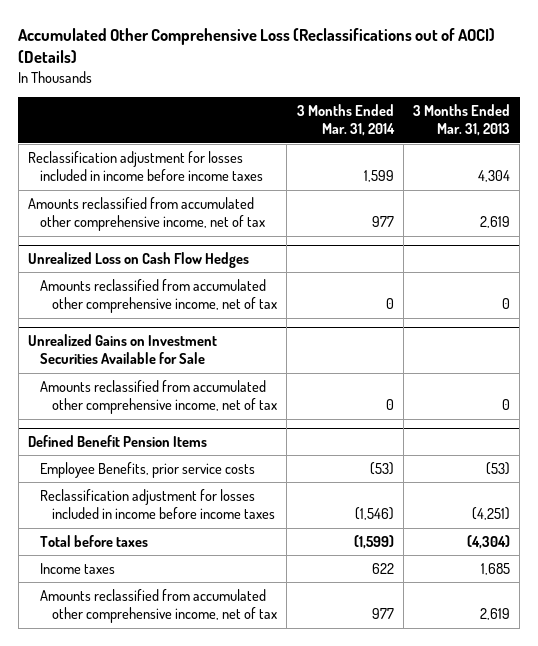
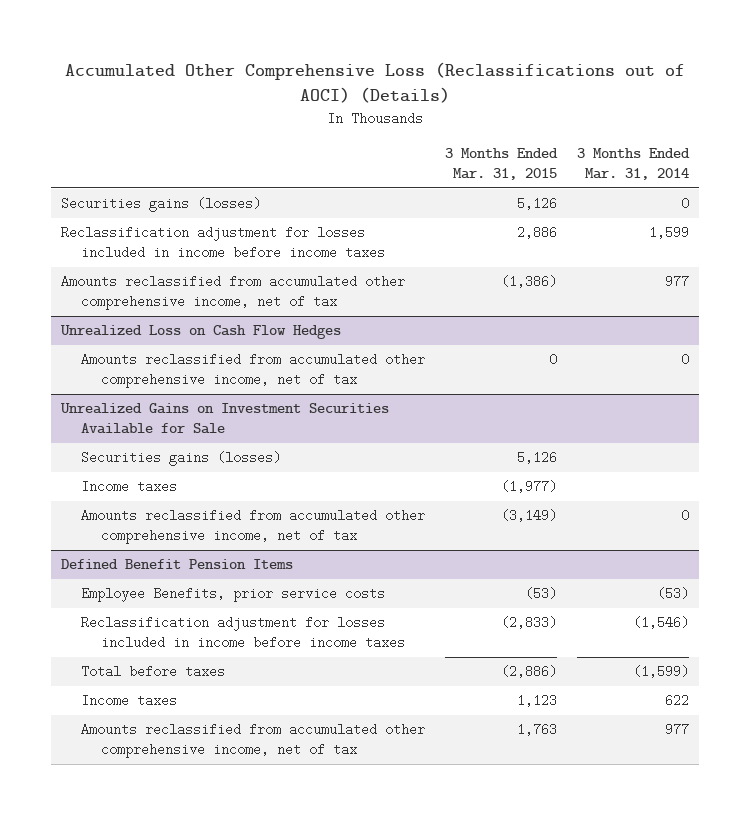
[412,104,510,137] 3 Months Ended Mar. 31, 2013 -> none
none -> [444,148,558,180] 3 Months Ended Mar. 31, 2015
none -> [60,197,261,213] Securities gains (losses)
none -> [81,451,282,467] Securities gains (losses)
none -> [81,480,178,494] Income taxes

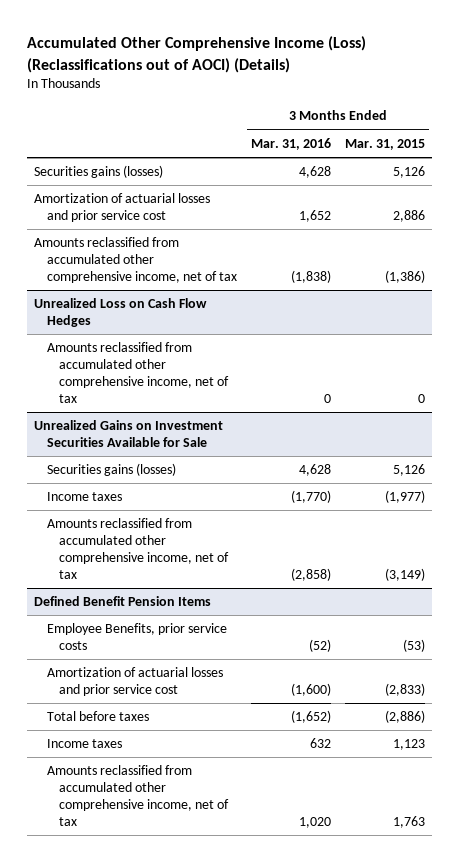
[64,61,685,103] Accumulated Other Comprehensive Loss (Reclassifications out of AOCI) (Details) -> [26,36,366,73] Accumulated Other Comprehensive Income (Loss) (Reclassifications out of AOCI) (Details)
[576,148,690,180] 3 Months Ended Mar. 31, 2014 -> none
none -> [250,137,331,150] Mar. 31, 2016
[60,226,386,260] Reclassification adjustment for losses included in income before income taxes -> [34,193,211,222] Amortization of actuarial losses and prior service cost
[81,616,406,650] Reclassification adjustment for losses included in income before income taxes -> [46,667,223,696] Amortization of actuarial losses and prior service cost

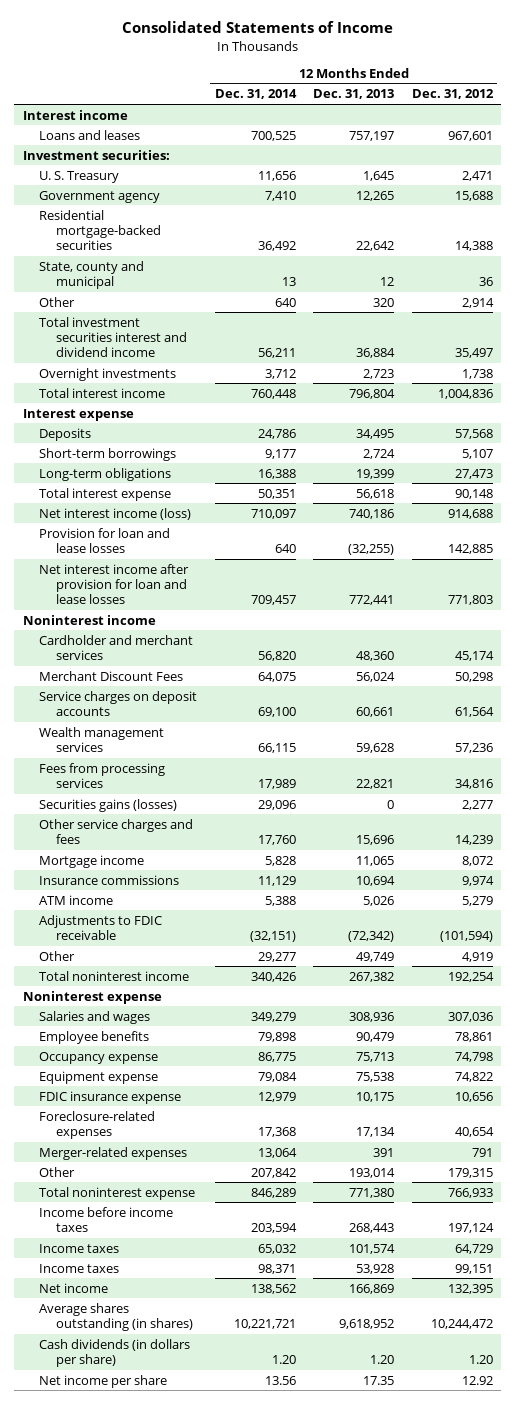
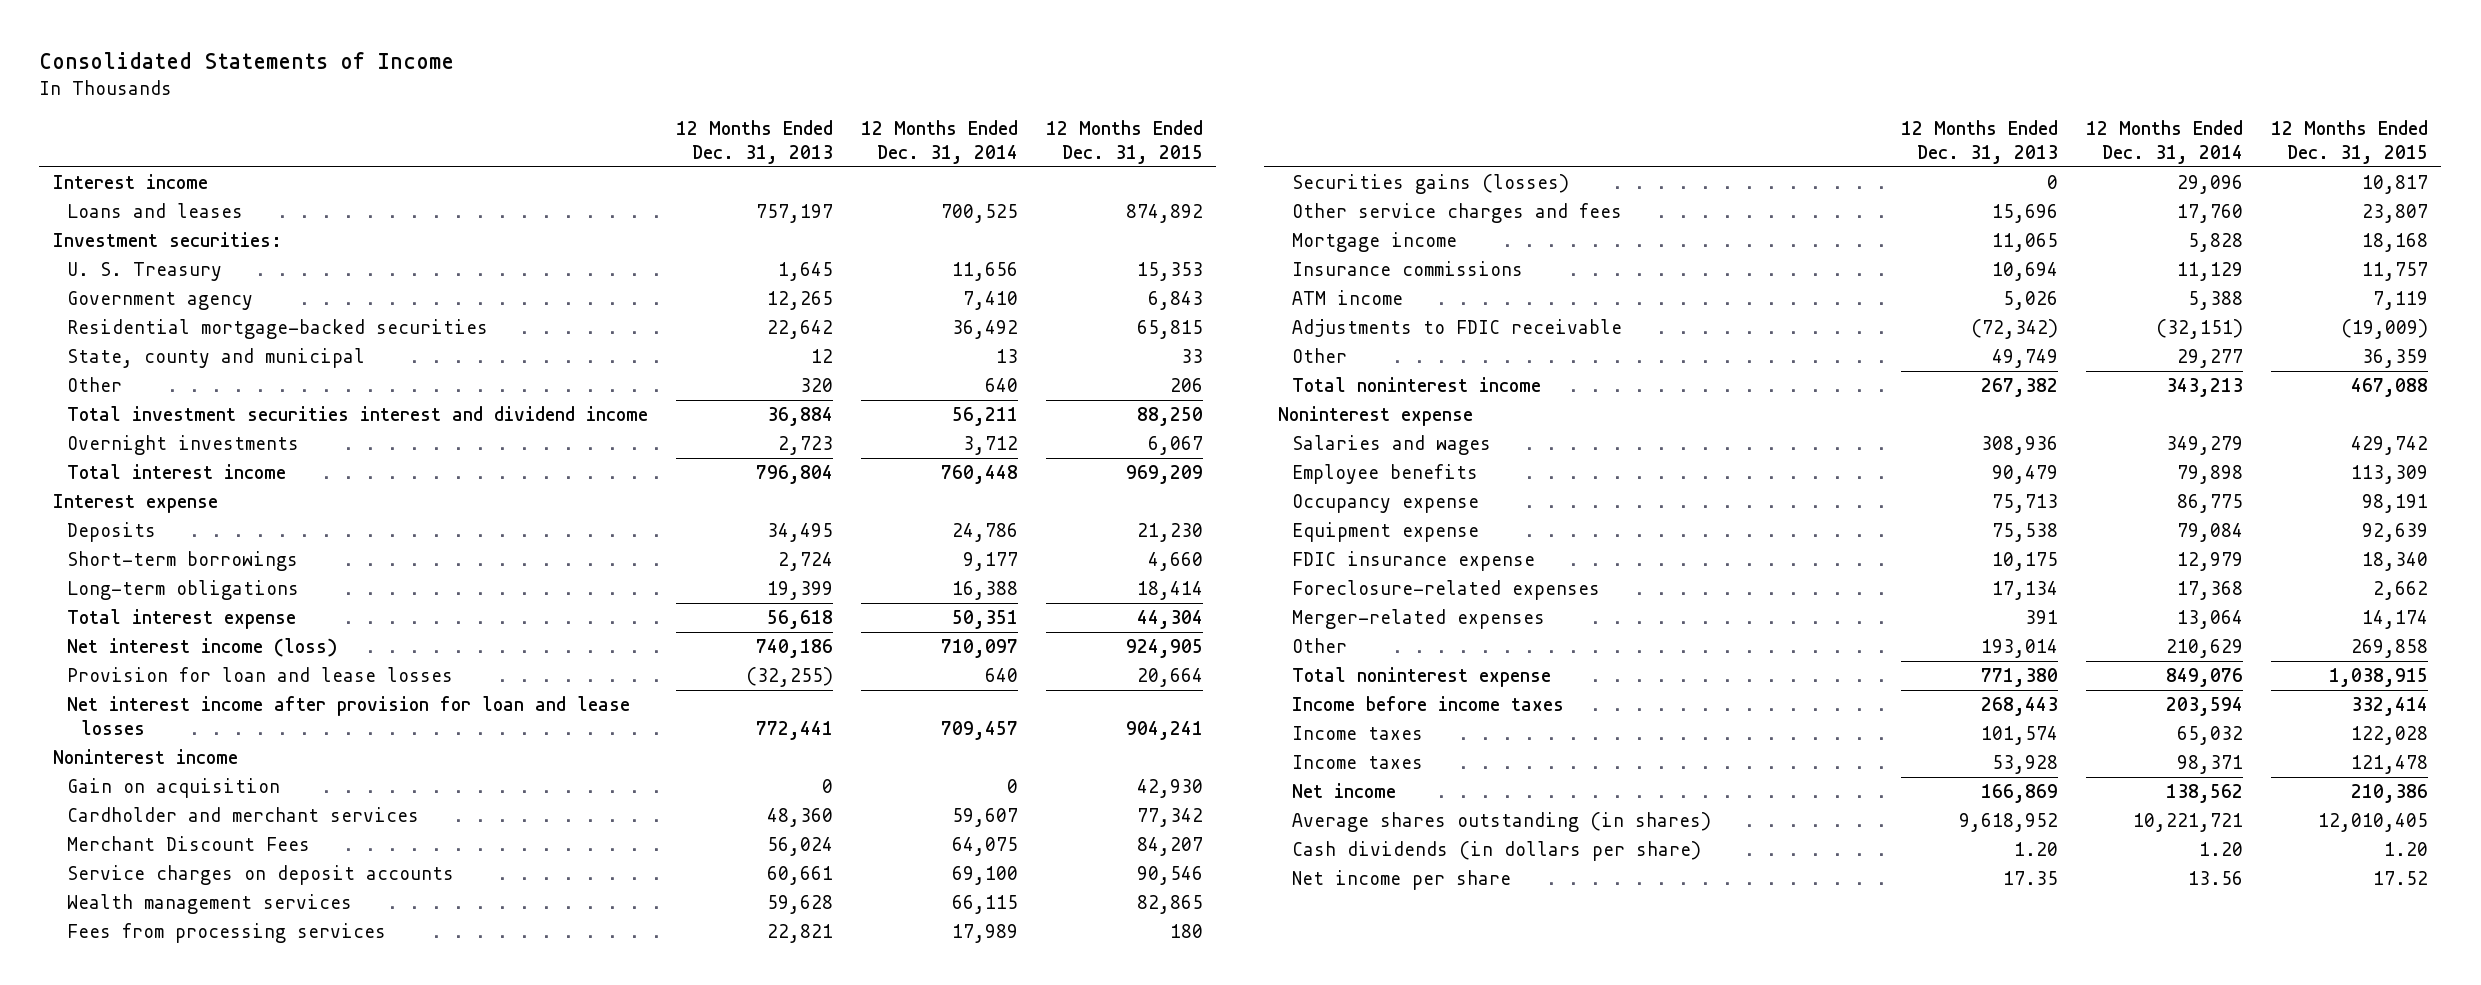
[411,89,494,100] Dec. 31, 2012 -> none
none -> [1045,120,1203,164] 12 Months Ended Dec. 31, 2015
none -> [67,778,281,799] Gain on acquisition
[257,650,296,661] 56,820 -> [951,808,1018,828] 59,607
[250,971,296,982] 340,426 -> [2165,378,2243,398] 343,213
[250,1167,296,1178] 207,842 -> [2165,639,2243,659] 210,629
[250,1187,296,1198] 846,289 -> [2165,668,2243,688] 849,076

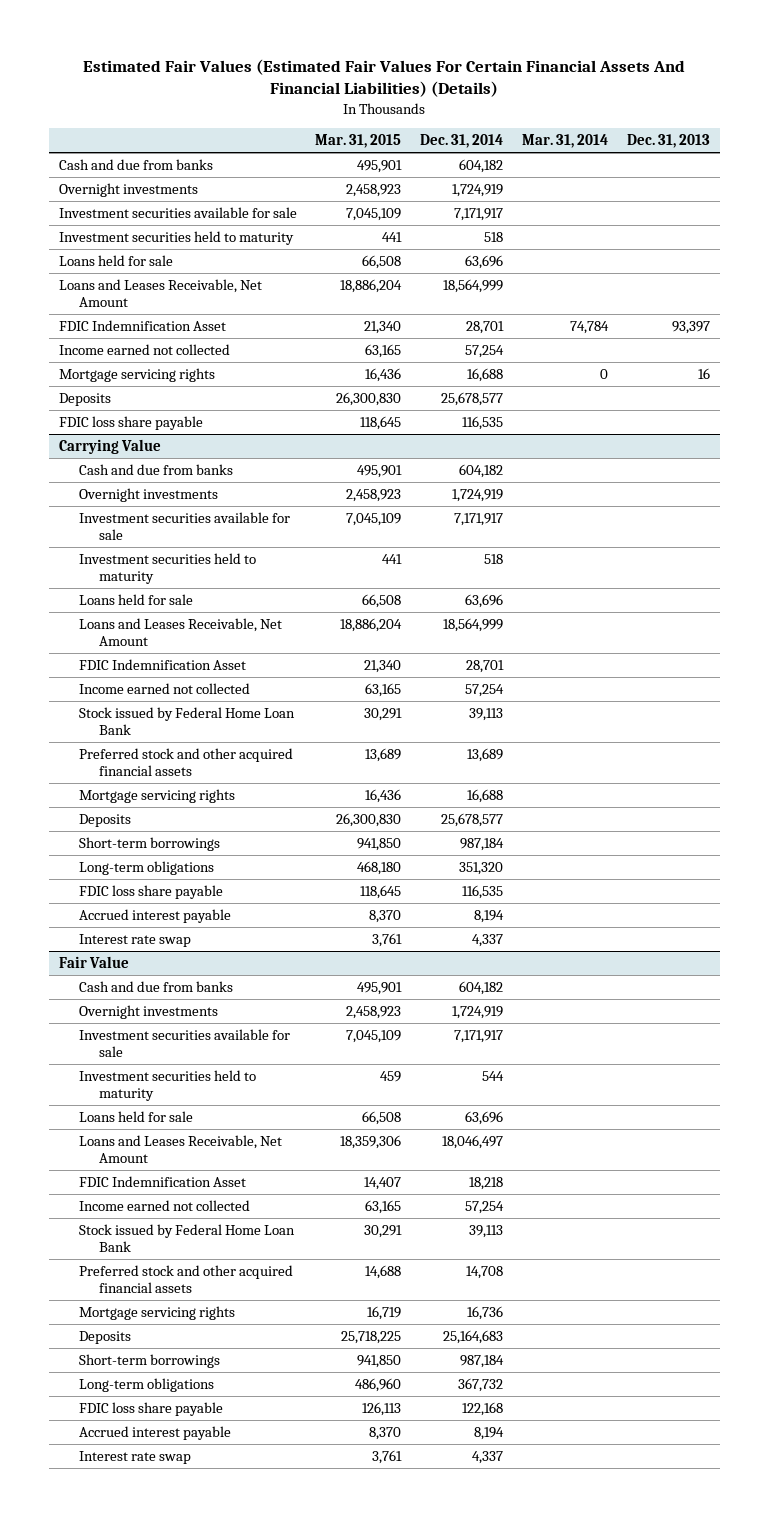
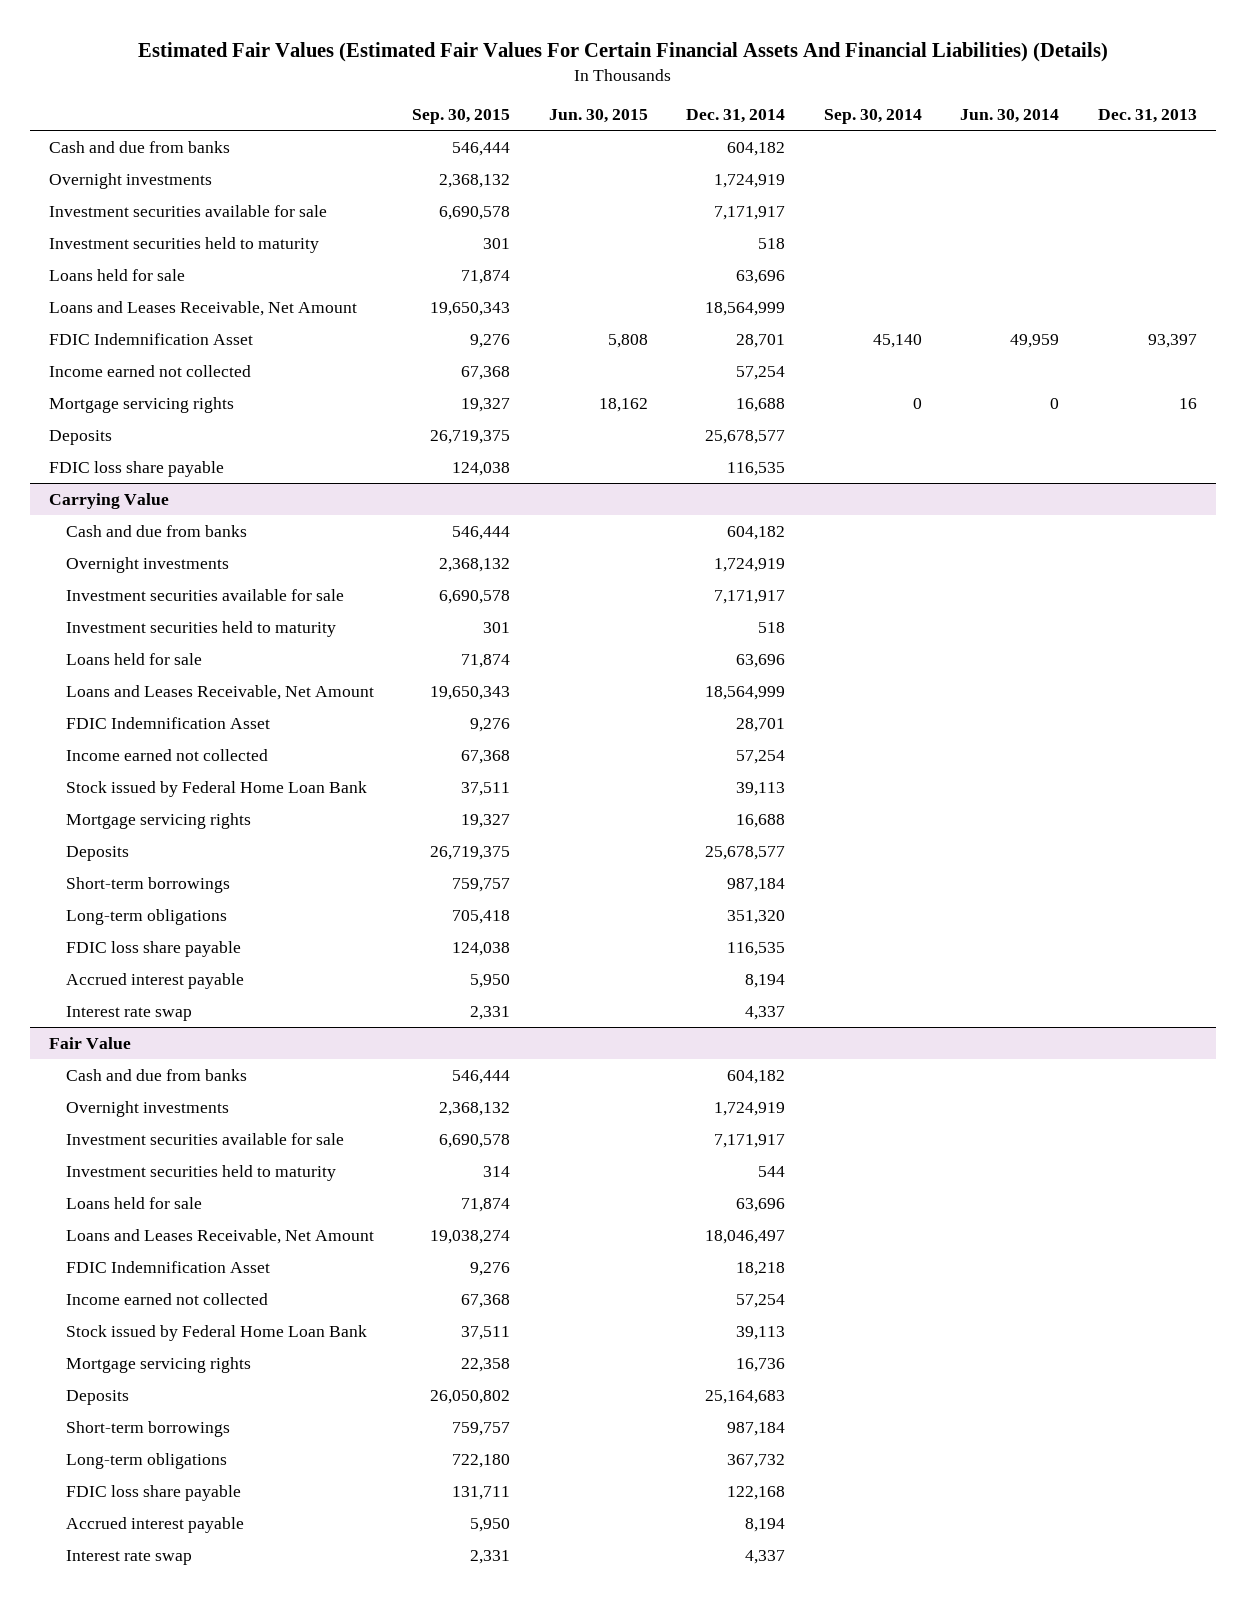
[315,134,402,149] Mar. 31, 2015 -> none
[522,134,609,149] Mar. 31, 2014 -> none
none -> [412,109,511,125] Sep. 30, 2015
none -> [548,109,648,124] Jun. 30, 2015
none -> [823,109,922,125] Sep. 30, 2014
none -> [960,109,1060,124] Jun. 30, 2014
[78,747,293,777] Preferred stock and other acquired financial assets -> none
[78,1264,293,1294] Preferred stock and other acquired financial assets -> none

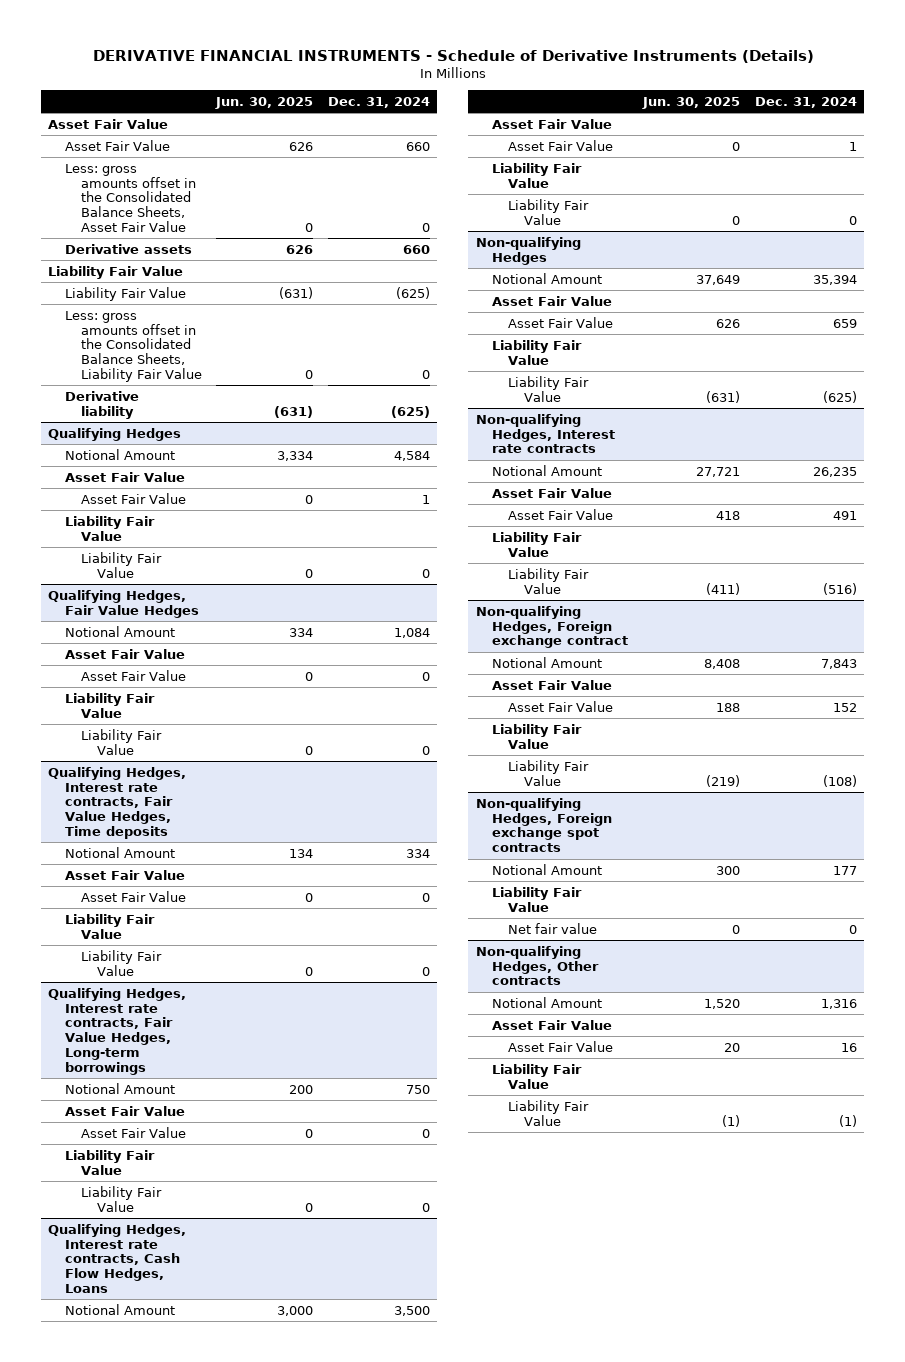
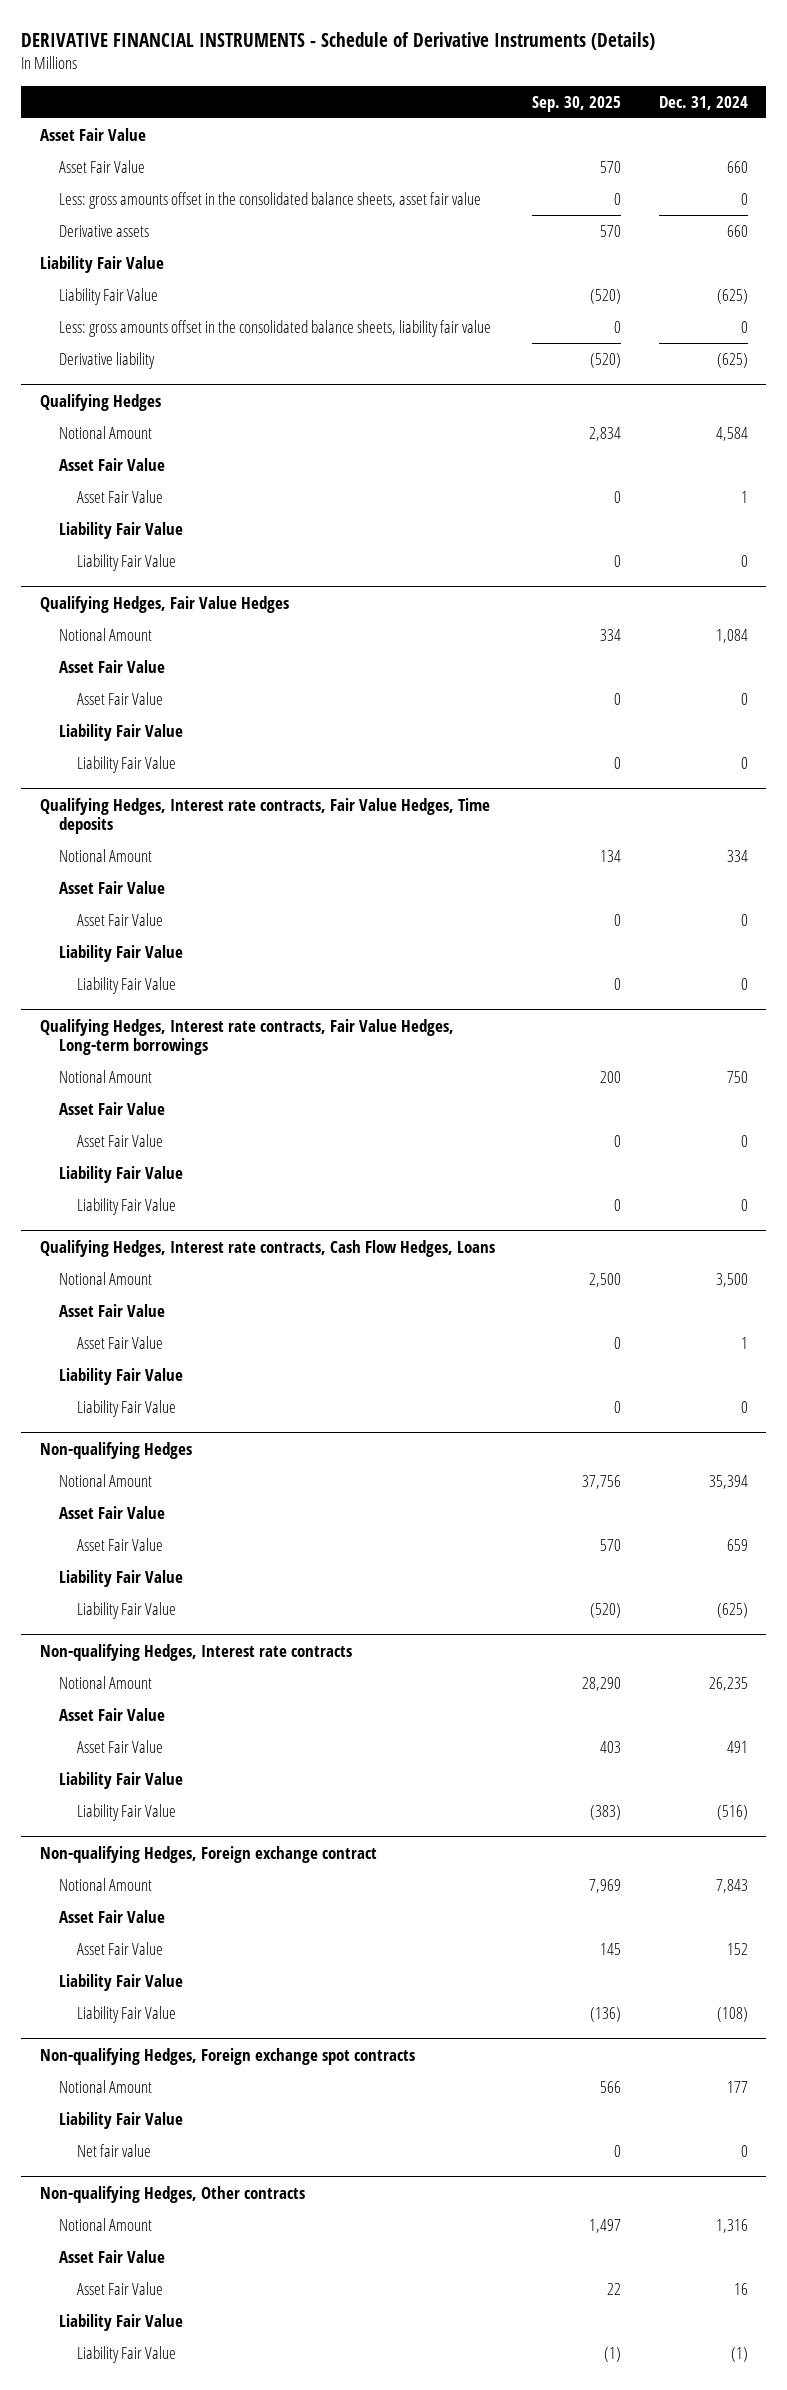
[215,96,314,109] Jun. 30, 2025 -> none
none -> [532,95,622,112] Sep. 30, 2025
[64,163,196,232] Less: gross amounts offset in the Consolidated Balance Sheets, Asset Fair Value -> [58,191,481,209] Less: gross amounts offset in the consolidated balance sheets, asset fair value
[64,310,202,382] Less: gross amounts offset in the Consolidated Balance Sheets, Liability Fair Value -> [58,319,491,337] Less: gross amounts offset in the consolidated balance sheets, liability fair value

